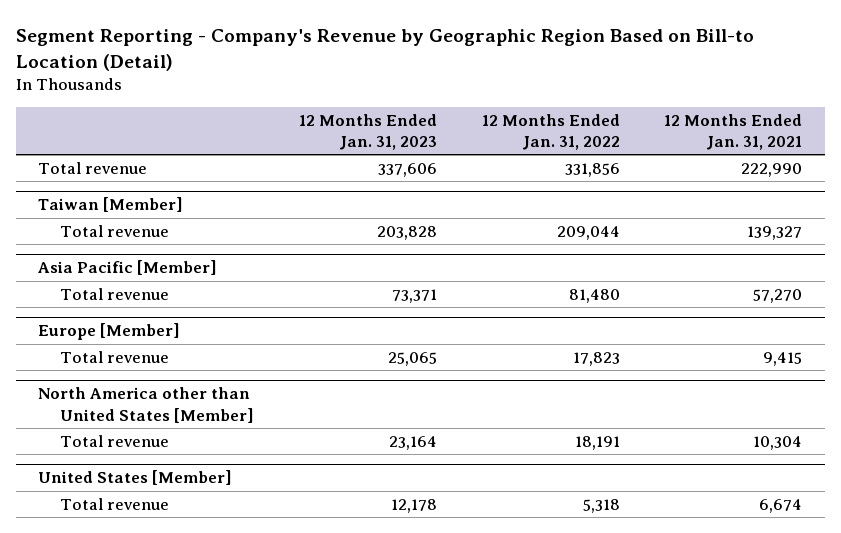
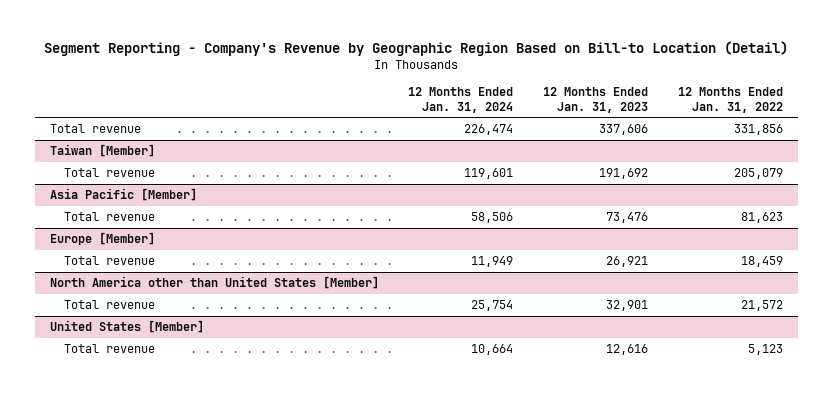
[664,113,803,151] 12 Months Ended Jan. 31, 2021 -> none
none -> [408,86,514,113] 12 Months Ended Jan. 31, 2024
[376,225,437,240] 203,828 -> [599,168,649,180] 191,692
[556,225,620,240] 209,044 -> [734,168,784,180] 205,079
[391,288,437,303] 73,371 -> [606,212,649,224] 73,476
[568,288,620,303] 81,480 -> [741,212,784,224] 81,623
[387,351,437,366] 25,065 -> [606,256,649,268] 26,921
[572,351,620,366] 17,823 -> [741,256,784,268] 18,459
[388,435,437,450] 23,164 -> [606,300,649,312] 32,901
[574,435,620,450] 18,191 -> [741,300,784,312] 21,572
[390,498,437,513] 12,178 -> [606,344,649,356] 12,616
[582,498,620,513] 5,318 -> [748,344,784,356] 5,123

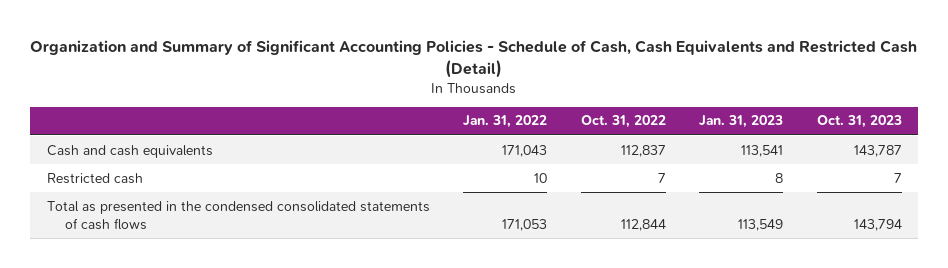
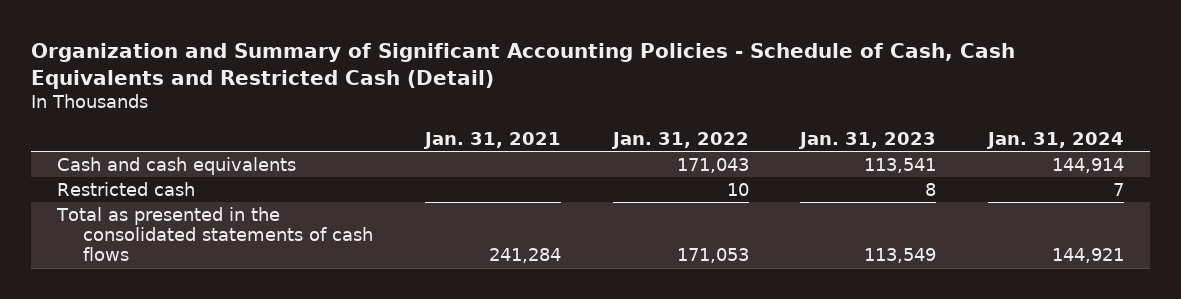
[580,115,666,129] Oct. 31, 2022 -> none
[816,115,902,129] Oct. 31, 2023 -> none
none -> [422,131,561,149] Jan. 31, 2021
none -> [986,131,1125,149] Jan. 31, 2024
[46,200,430,230] Total as presented in the condensed consolidated statements of cash flows -> [55,207,374,262] Total as presented in the consolidated statements of cash flows

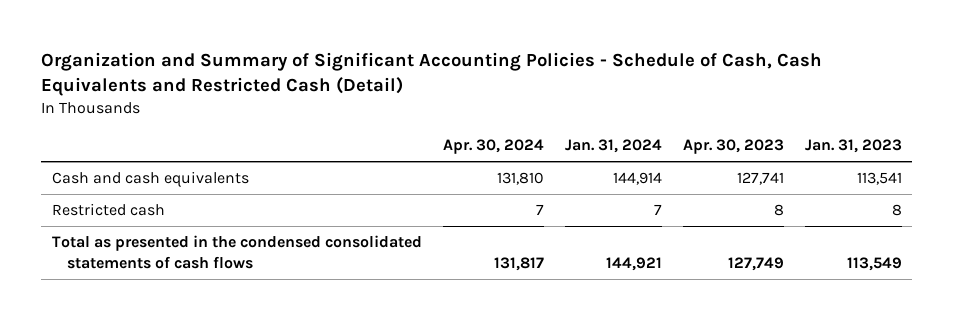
[422,131,561,149] Jan. 31, 2021 -> none
[610,131,749,149] Jan. 31, 2022 -> none
none -> [442,139,544,155] Apr. 30, 2024
none -> [682,139,784,155] Apr. 30, 2023
[55,207,374,262] Total as presented in the consolidated statements of cash flows -> [51,235,422,269] Total as presented in the condensed consolidated statements of cash flows

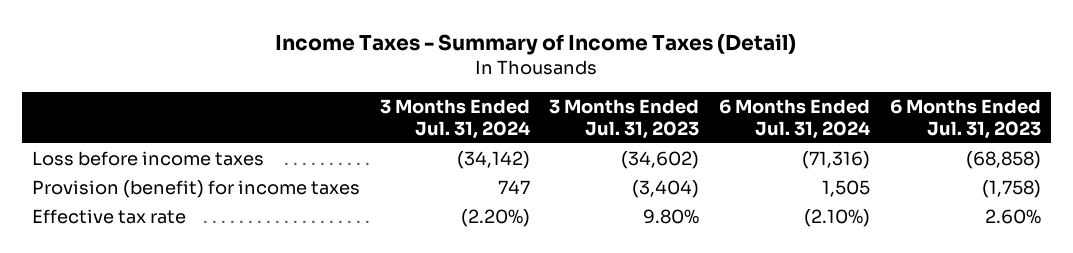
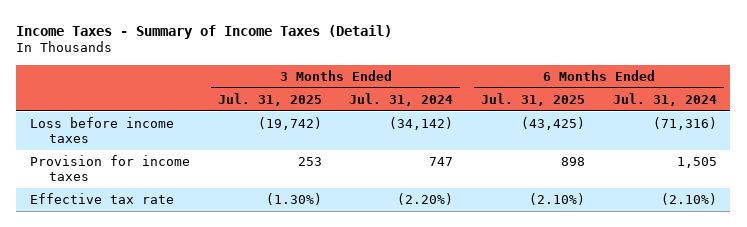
[549,98,700,140] 3 Months Ended Jul. 31, 2023 -> none
[889,98,1041,140] 6 Months Ended Jul. 31, 2023 -> none
none -> [217,92,322,106] Jul. 31, 2025
none -> [481,92,586,106] Jul. 31, 2025
[31,179,360,198] Provision (benefit) for income taxes -> [30,155,191,182] Provision for income taxes

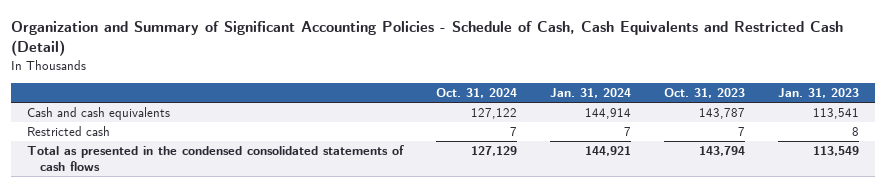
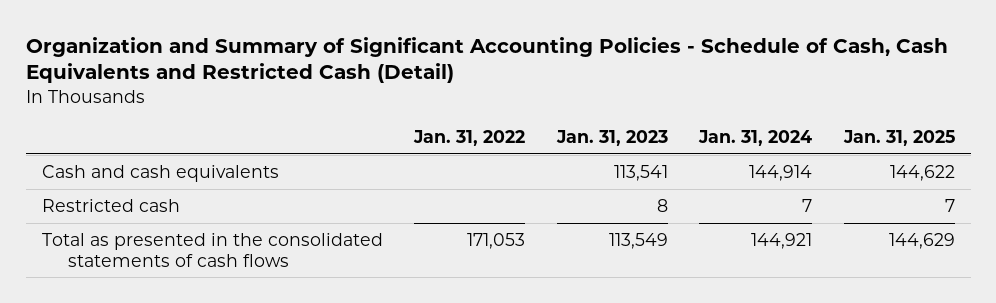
[436,88,518,99] Oct. 31, 2024 -> none
[663,88,745,99] Oct. 31, 2023 -> none
none -> [413,130,526,147] Jan. 31, 2022
none -> [842,130,955,147] Jan. 31, 2025
[27,145,405,171] Total as presented in the condensed consolidated statements of cash flows -> [41,232,383,267] Total as presented in the consolidated statements of cash flows

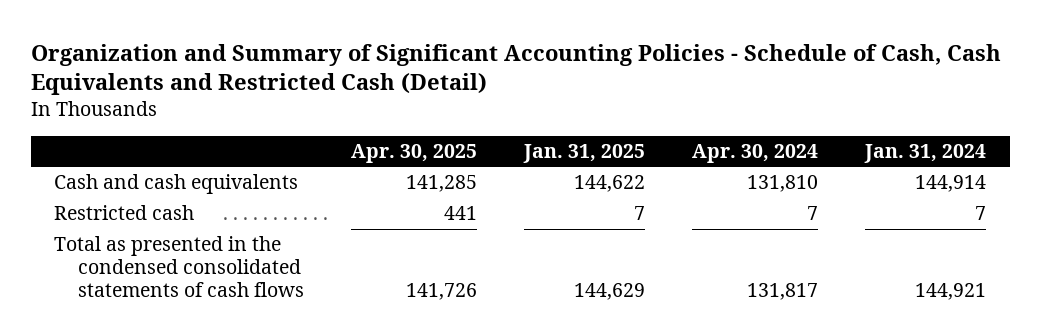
[413,130,526,147] Jan. 31, 2022 -> none
[555,130,668,147] Jan. 31, 2023 -> none
none -> [351,143,478,163] Apr. 30, 2025
none -> [692,143,819,163] Apr. 30, 2024
[41,232,383,267] Total as presented in the consolidated statements of cash flows -> [54,236,305,297] Total as presented in the condensed consolidated statements of cash flows

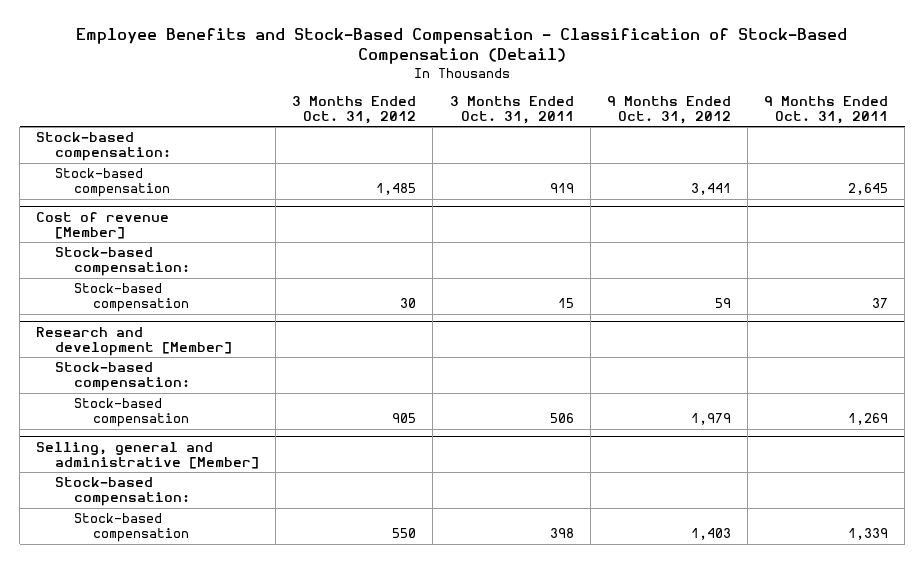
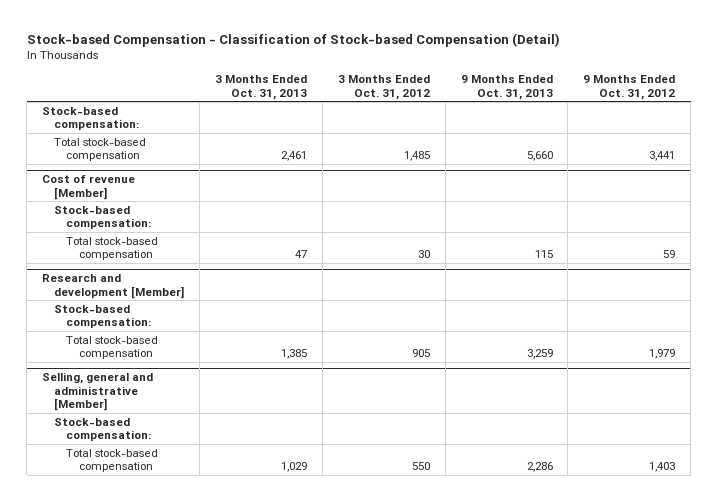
[76,27,848,65] Employee Benefits and Stock-Based Compensation - Classification of Stock-Based Compensation (Detail) -> [26,33,560,48] Stock-based Compensation - Classification of Stock-based Compensation (Detail)
[449,95,574,125] 3 Months Ended Oct. 31, 2011 -> none
[764,95,889,125] 9 Months Ended Oct. 31, 2011 -> none
none -> [215,75,308,100] 3 Months Ended Oct. 31, 2013
none -> [460,75,553,100] 9 Months Ended Oct. 31, 2013
[55,167,170,198] Stock-based compensation -> [54,137,147,162] Total stock-based compensation
[73,282,189,313] Stock-based compensation -> [66,236,159,261] Total stock-based compensation
[73,397,189,428] Stock-based compensation -> [66,335,159,360] Total stock-based compensation
[73,512,189,543] Stock-based compensation -> [66,448,159,473] Total stock-based compensation

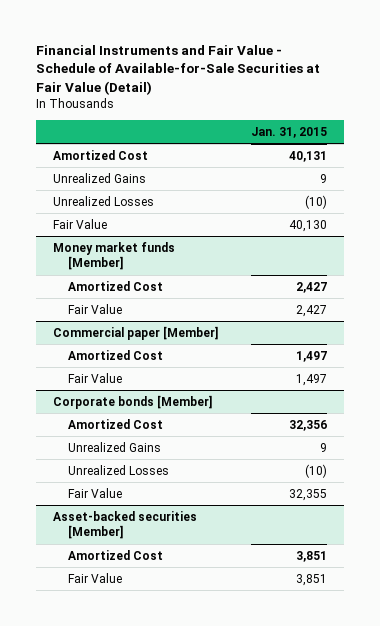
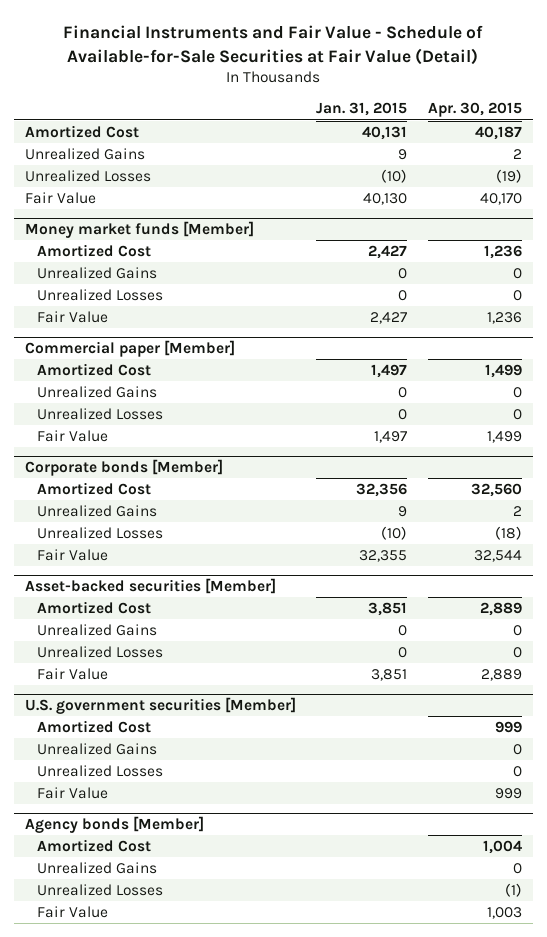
none -> [428,102,523,118] Apr. 30, 2015
none -> [36,266,157,279] Unrealized Gains
none -> [36,288,163,301] Unrealized Losses
none -> [36,385,157,398] Unrealized Gains
none -> [36,407,163,420] Unrealized Losses
none -> [36,623,157,636] Unrealized Gains
none -> [36,645,163,658] Unrealized Losses
none -> [24,696,296,714] U.S. government securities [Member]
none -> [36,719,151,733] Amortized Cost
none -> [36,742,157,755] Unrealized Gains
none -> [36,764,163,777] Unrealized Losses
none -> [36,786,108,799] Fair Value
none -> [24,815,204,833] Agency bonds [Member]
none -> [36,838,151,852] Amortized Cost
none -> [36,861,157,874] Unrealized Gains
none -> [36,883,163,896] Unrealized Losses
none -> [36,905,108,918] Fair Value

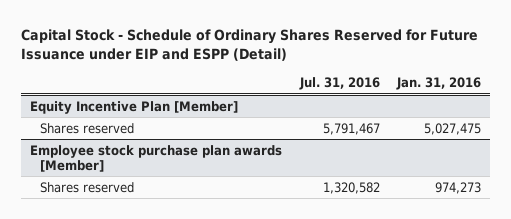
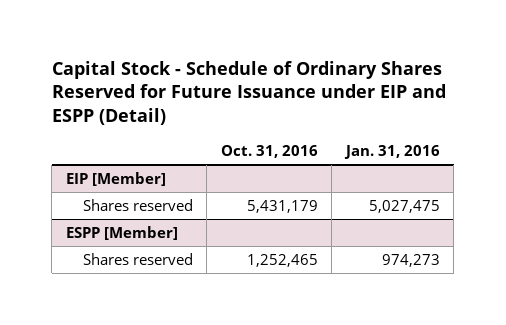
[298,77,380,91] Jul. 31, 2016 -> none
none -> [220,144,318,158] Oct. 31, 2016
[29,100,238,114] Equity Incentive Plan [Member] -> [65,171,166,186] EIP [Member]
[29,144,282,172] Employee stock purchase plan awards [Member] -> [65,225,178,240] ESPP [Member]

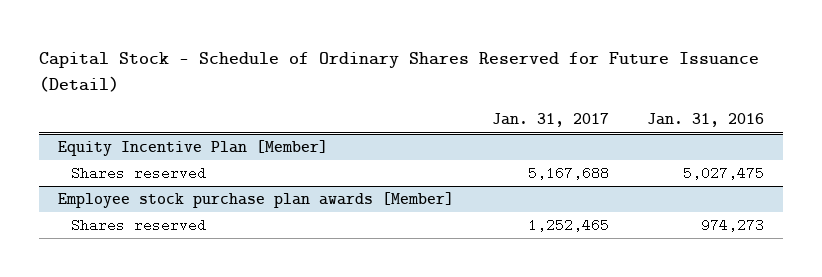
[51,61,446,125] Capital Stock - Schedule of Ordinary Shares Reserved for Future Issuance under EIP and ESPP (Detail) -> [38,52,759,92] Capital Stock - Schedule of Ordinary Shares Reserved for Future Issuance (Detail)
[220,144,318,158] Oct. 31, 2016 -> none
none -> [491,113,609,128] Jan. 31, 2017
[65,171,166,186] EIP [Member] -> [57,140,328,157] Equity Incentive Plan [Member]
[65,225,178,240] ESPP [Member] -> [57,192,454,209] Employee stock purchase plan awards [Member]

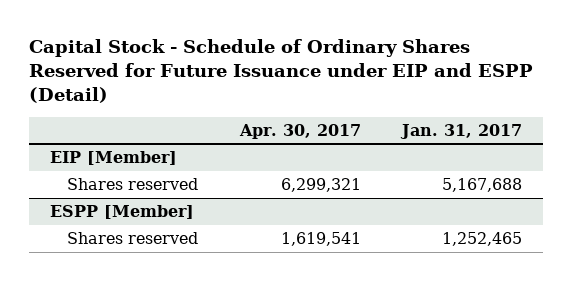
[38,52,759,92] Capital Stock - Schedule of Ordinary Shares Reserved for Future Issuance (Detail) -> [28,39,533,104] Capital Stock - Schedule of Ordinary Shares Reserved for Future Issuance under EIP and ESPP (Detail)
[646,113,764,128] Jan. 31, 2016 -> none
none -> [238,123,361,139] Apr. 30, 2017
[57,140,328,157] Equity Incentive Plan [Member] -> [49,150,177,165] EIP [Member]
[57,192,454,209] Employee stock purchase plan awards [Member] -> [49,204,194,219] ESPP [Member]

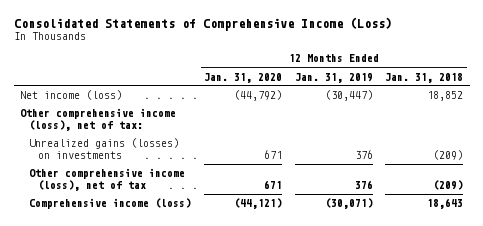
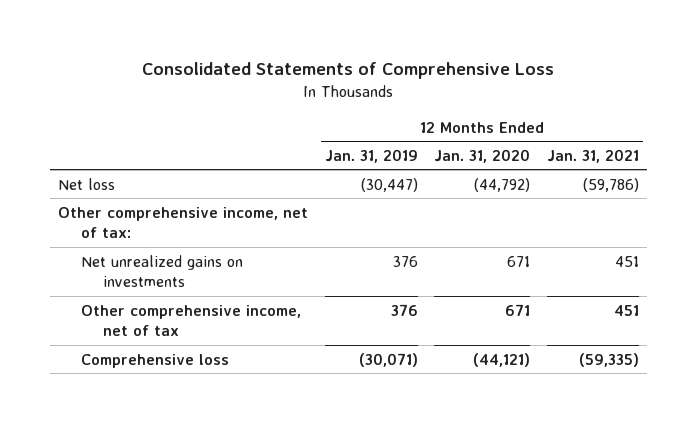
[13,16,392,31] Consolidated Statements of Comprehensive Income (Loss) -> [142,62,555,80] Consolidated Statements of Comprehensive Loss
[385,72,464,83] Jan. 31, 2018 -> none
none -> [546,148,639,163] Jan. 31, 2021
[20,90,123,101] Net income (loss) -> [58,177,116,190] Net loss
[20,108,177,132] Other comprehensive income (loss), net of tax: -> [58,206,309,239] Other comprehensive income, net of tax:
[29,138,180,160] Unrealized gains (losses) on investments -> [80,254,243,288] Net unrealized gains on investments
[29,168,186,192] Other comprehensive income (loss), net of tax -> [80,304,301,337] Other comprehensive income, net of tax
[29,198,192,210] Comprehensive income (loss) -> [80,353,229,368] Comprehensive loss

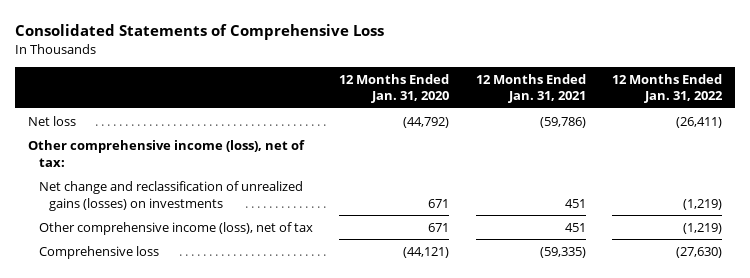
[324,148,418,163] Jan. 31, 2019 -> none
none -> [612,73,724,104] 12 Months Ended Jan. 31, 2022
[58,206,309,239] Other comprehensive income, net of tax: -> [28,139,306,167] Other comprehensive income (loss), net of tax:
[80,254,243,288] Net unrealized gains on investments -> [38,180,303,211] Net change and reclassification of unrealized gains (losses) on investments
[80,304,301,337] Other comprehensive income, net of tax -> [38,221,313,235] Other comprehensive income (loss), net of tax

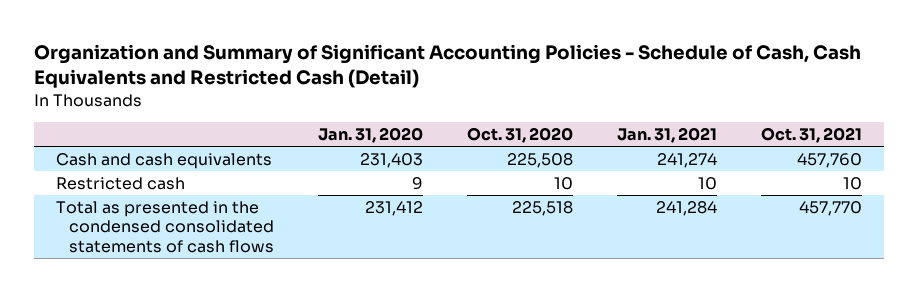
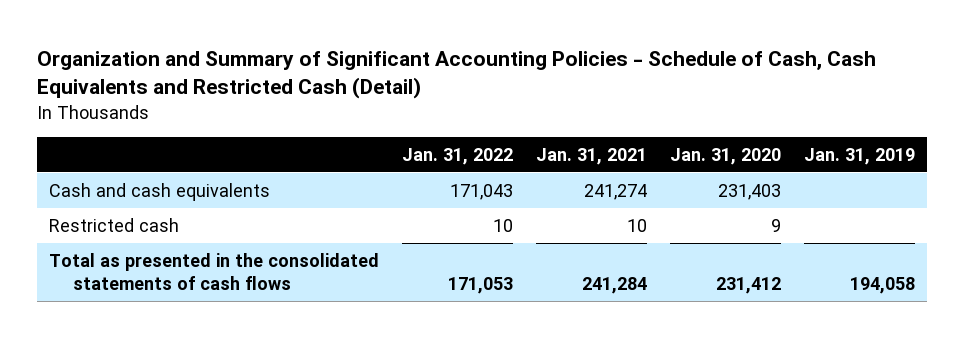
[466,126,573,143] Oct. 31, 2020 -> none
[760,126,862,143] Oct. 31, 2021 -> none
none -> [401,147,513,165] Jan. 31, 2022
none -> [804,147,916,165] Jan. 31, 2019
[55,201,275,253] Total as presented in the condensed consolidated statements of cash flows -> [48,252,379,291] Total as presented in the consolidated statements of cash flows

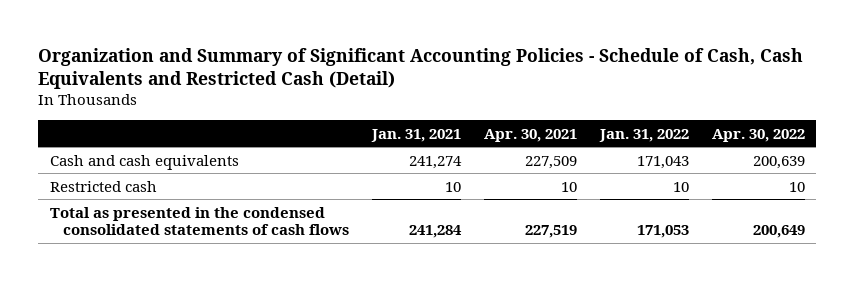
[670,147,782,165] Jan. 31, 2020 -> none
[804,147,916,165] Jan. 31, 2019 -> none
none -> [483,128,577,142] Apr. 30, 2021
none -> [711,128,805,142] Apr. 30, 2022
[48,252,379,291] Total as presented in the consolidated statements of cash flows -> [49,206,350,236] Total as presented in the condensed consolidated statements of cash flows

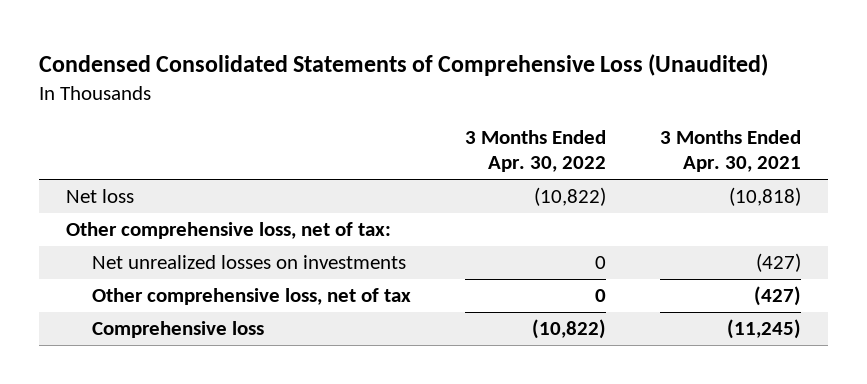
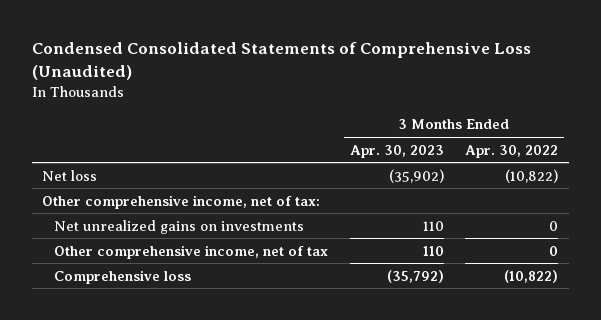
[660,130,802,173] 3 Months Ended Apr. 30, 2021 -> none
none -> [349,144,444,158] Apr. 30, 2023
[66,222,392,240] Other comprehensive loss, net of tax: -> [42,194,321,209] Other comprehensive income, net of tax:
[91,255,406,270] Net unrealized losses on investments -> [53,219,304,234] Net unrealized gains on investments
[91,288,411,306] Other comprehensive loss, net of tax -> [53,244,328,259] Other comprehensive income, net of tax

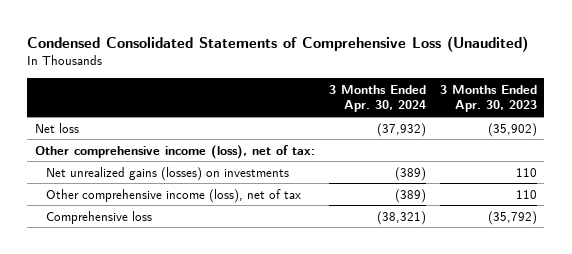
[465,144,559,158] Apr. 30, 2022 -> none
none -> [328,85,426,113] 3 Months Ended Apr. 30, 2024
[42,194,321,209] Other comprehensive income, net of tax: -> [34,144,315,159] Other comprehensive income (loss), net of tax:
[53,219,304,234] Net unrealized gains on investments -> [45,166,289,181] Net unrealized gains (losses) on investments
[53,244,328,259] Other comprehensive income, net of tax -> [45,188,301,203] Other comprehensive income (loss), net of tax

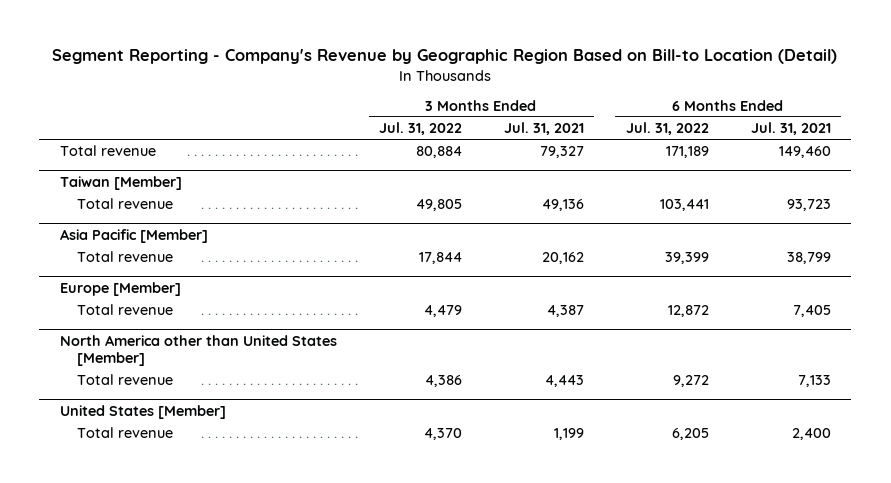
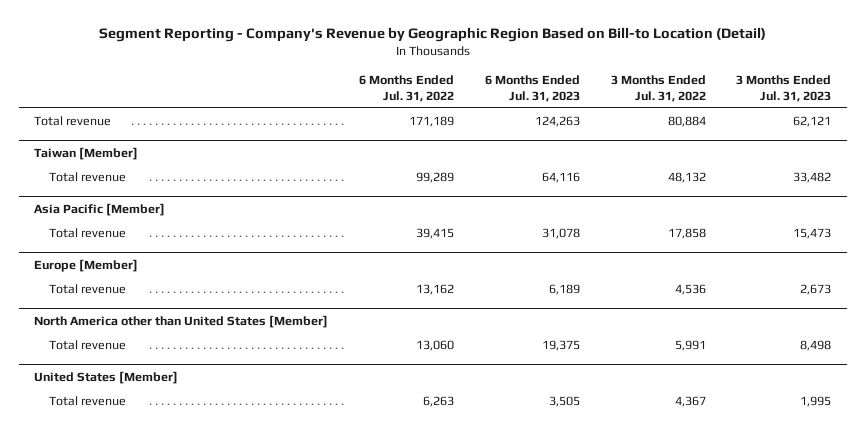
[503,122,584,136] Jul. 31, 2021 -> none
[750,122,831,136] Jul. 31, 2021 -> none
none -> [484,74,580,102] 6 Months Ended Jul. 31, 2023
none -> [736,74,832,102] 3 Months Ended Jul. 31, 2023
[416,199,463,212] 49,805 -> [667,172,706,184] 48,132
[659,199,709,212] 103,441 -> [416,172,455,184] 99,289
[419,252,463,265] 17,844 -> [667,228,706,240] 17,858
[664,252,709,265] 39,399 -> [416,228,455,240] 39,415
[424,305,463,318] 4,479 -> [674,284,706,296] 4,536
[667,305,709,318] 12,872 -> [416,284,455,296] 13,162
[425,375,463,388] 4,386 -> [674,340,706,352] 5,991
[672,375,709,388] 9,272 -> [416,340,455,352] 13,060
[424,428,463,441] 4,370 -> [674,396,706,408] 4,367
[671,428,709,441] 6,205 -> [423,396,455,408] 6,263

